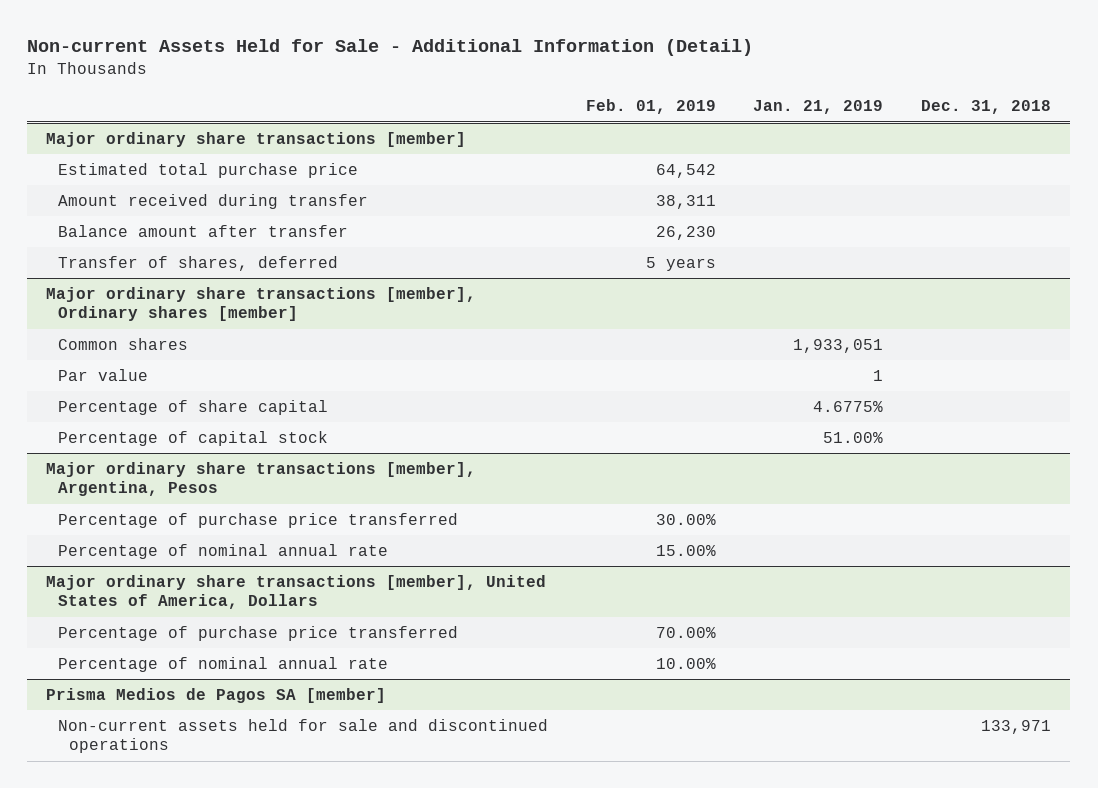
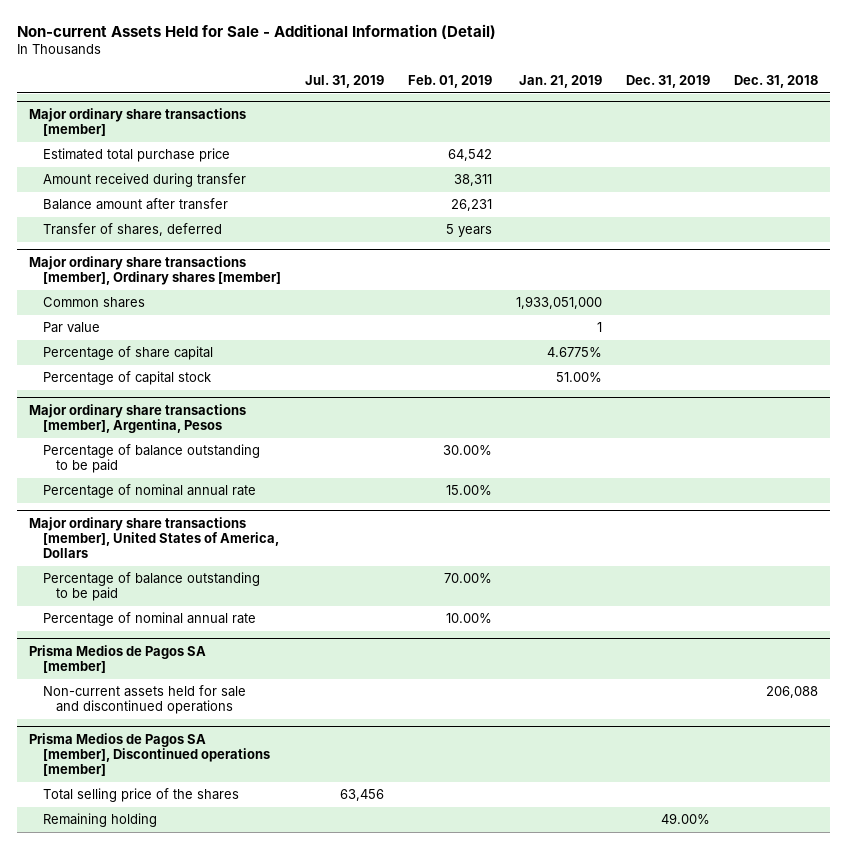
none -> [304,74,384,88] Jul. 31, 2019
none -> [626,74,711,88] Dec. 31, 2019
[655,226,716,241] 26,230 -> [450,199,492,212] 26,231
[793,339,884,354] 1,933,051 -> [515,296,602,310] 1,933,051,000
[57,513,458,529] Percentage of purchase price transferred -> [42,444,260,474] Percentage of balance outstanding to be paid
[57,626,458,642] Percentage of purchase price transferred -> [42,572,260,602] Percentage of balance outstanding to be paid
[981,720,1052,735] 133,971 -> [766,686,819,699] 206,088
none -> [29,732,270,776] Prisma Medios de Pagos SA [member], Discontinued operations [member]
none -> [42,788,239,803] Total selling price of the shares
none -> [42,813,157,828] Remaining holding

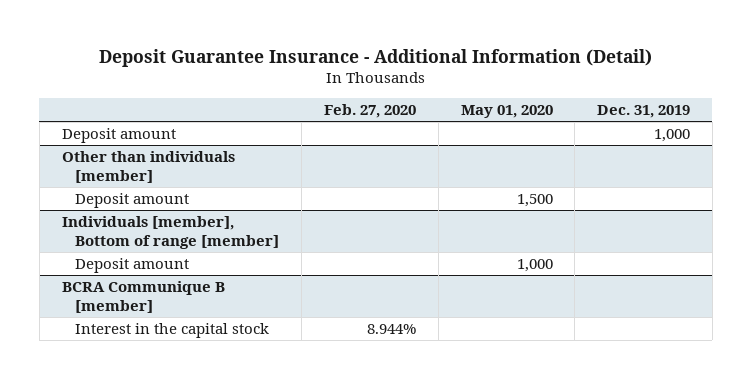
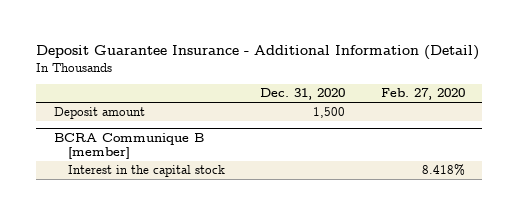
[460,105,553,119] May 01, 2020 -> none
[597,105,691,119] Dec. 31, 2019 -> none
none -> [260,88,346,101] Dec. 31, 2020
[61,150,235,183] Other than individuals [member] -> none
[75,192,190,208] Deposit amount -> none
[61,215,280,249] Individuals [member], Bottom of range [member] -> none
[75,257,190,273] Deposit amount -> none
[366,323,416,334] 8.944% -> [421,164,465,177] 8.418%

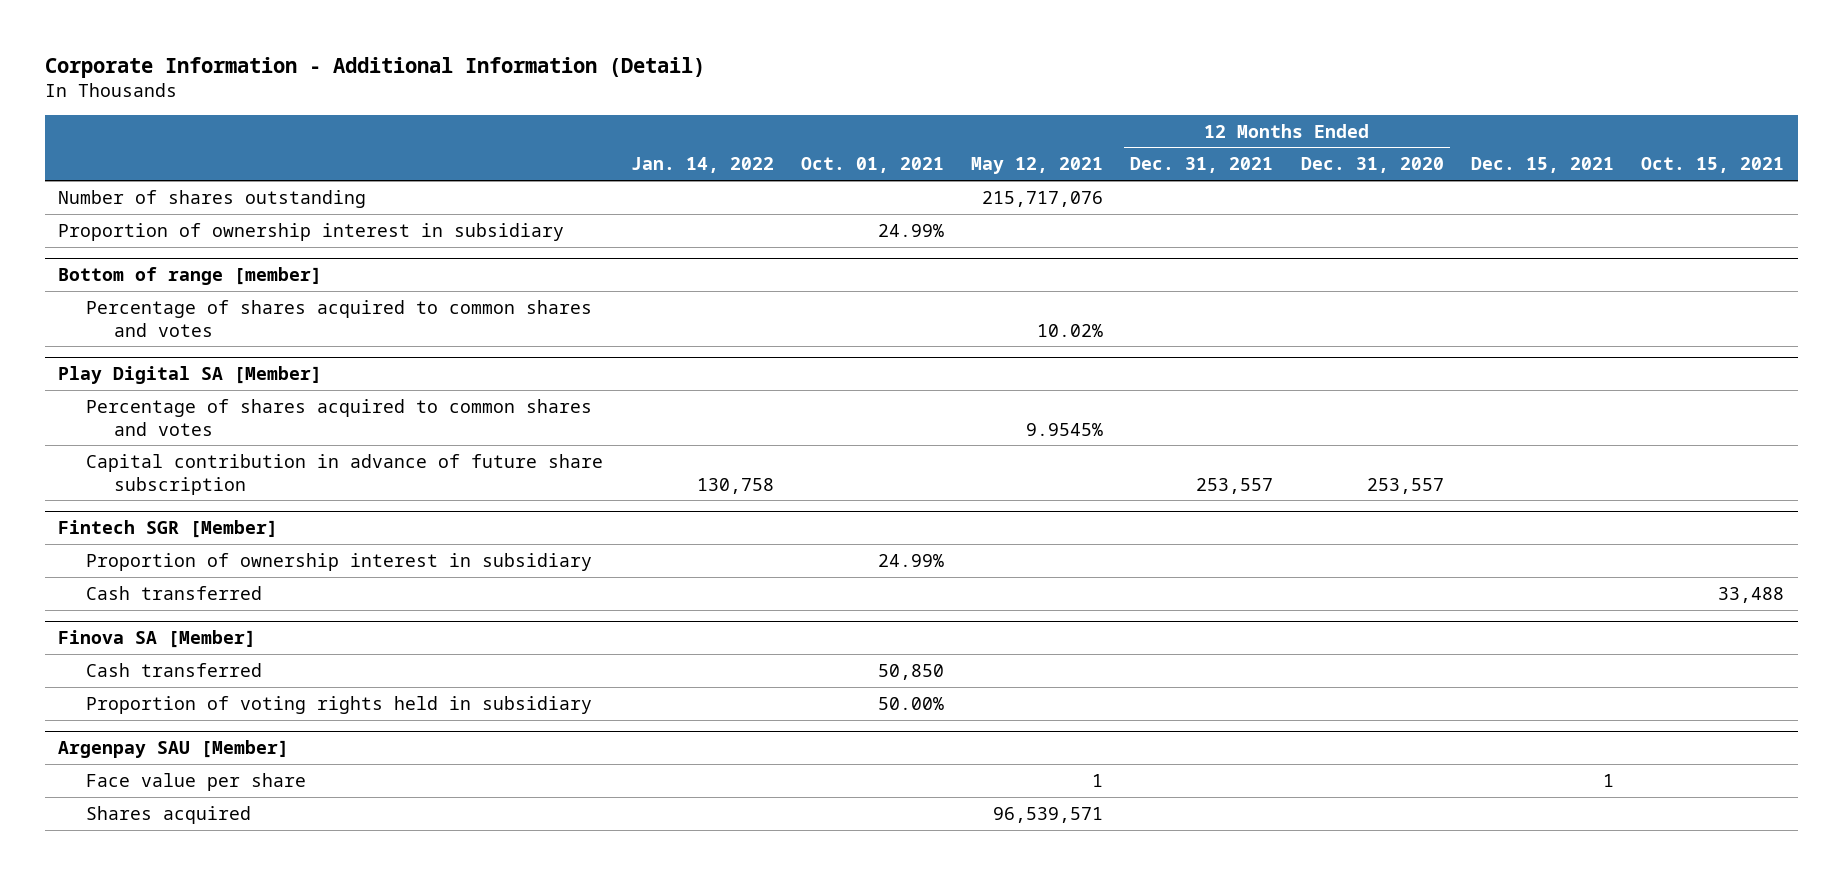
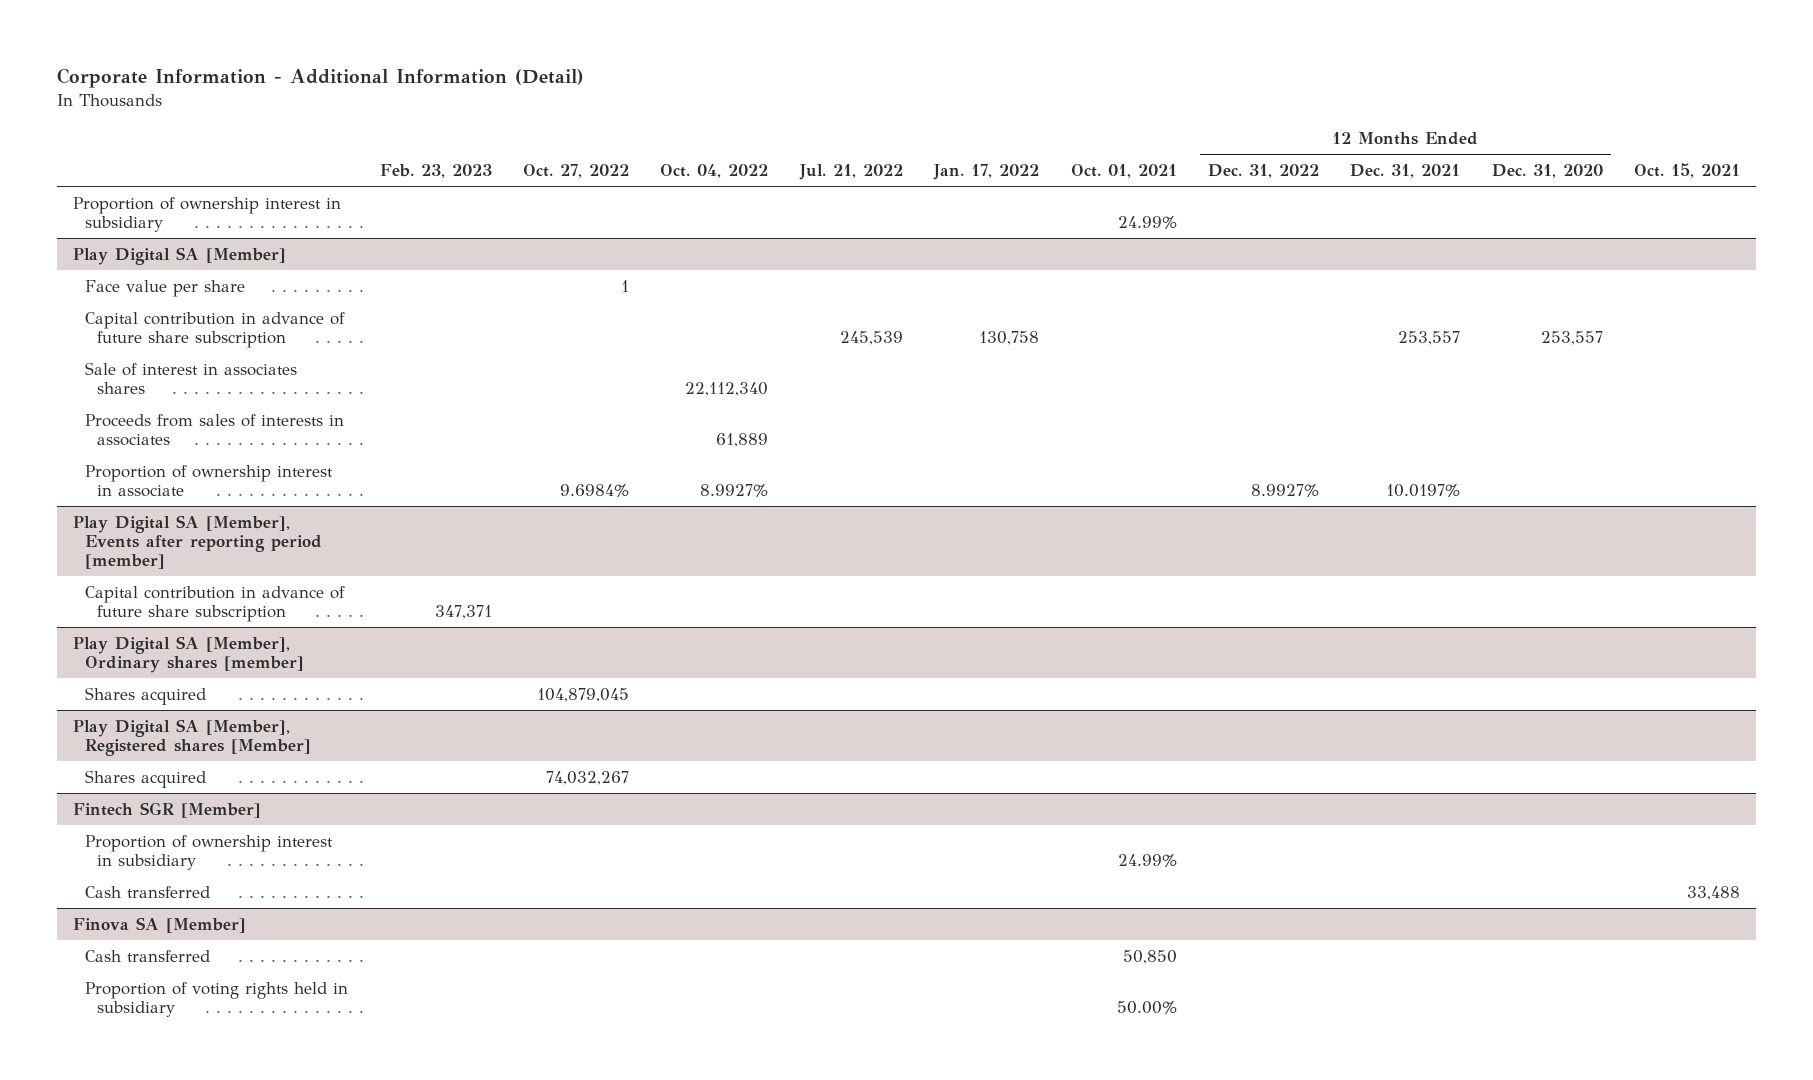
[630,157,774,174] Jan. 14, 2022 -> none
[971,157,1104,175] May 12, 2021 -> none
[1470,157,1614,174] Dec. 15, 2021 -> none
none -> [379,164,492,179] Feb. 23, 2023
none -> [523,164,630,179] Oct. 27, 2022
none -> [660,164,769,179] Oct. 04, 2022
none -> [798,164,903,181] Jul. 21, 2022
none -> [933,164,1040,181] Jan. 17, 2022
none -> [1208,164,1320,179] Dec. 31, 2022
[58,189,367,208] Number of shares outstanding -> none
[58,267,323,286] Bottom of range [member] -> none
[86,299,593,337] Percentage of shares acquired to common shares and votes -> none
[86,398,593,436] Percentage of shares acquired to common shares and votes -> none
none -> [85,279,246,297] Face value per share
none -> [85,361,298,394] Sale of interest in associates shares
none -> [85,413,345,446] Proceeds from sales of interests in associates
none -> [85,464,334,497] Proportion of ownership interest in associate
none -> [73,514,323,570] Play Digital SA [Member], Events after reporting period [member]
none -> [85,585,346,622] Capital contribution in advance of future share subscription
none -> [73,635,305,673] Play Digital SA [Member], Ordinary shares [member]
none -> [85,686,207,705] Shares acquired
none -> [73,718,312,756] Play Digital SA [Member], Registered shares [Member]
none -> [85,769,207,788] Shares acquired
[58,740,290,759] Argenpay SAU [Member] -> none
[86,772,307,791] Face value per share -> none
[86,805,252,824] Shares acquired -> none

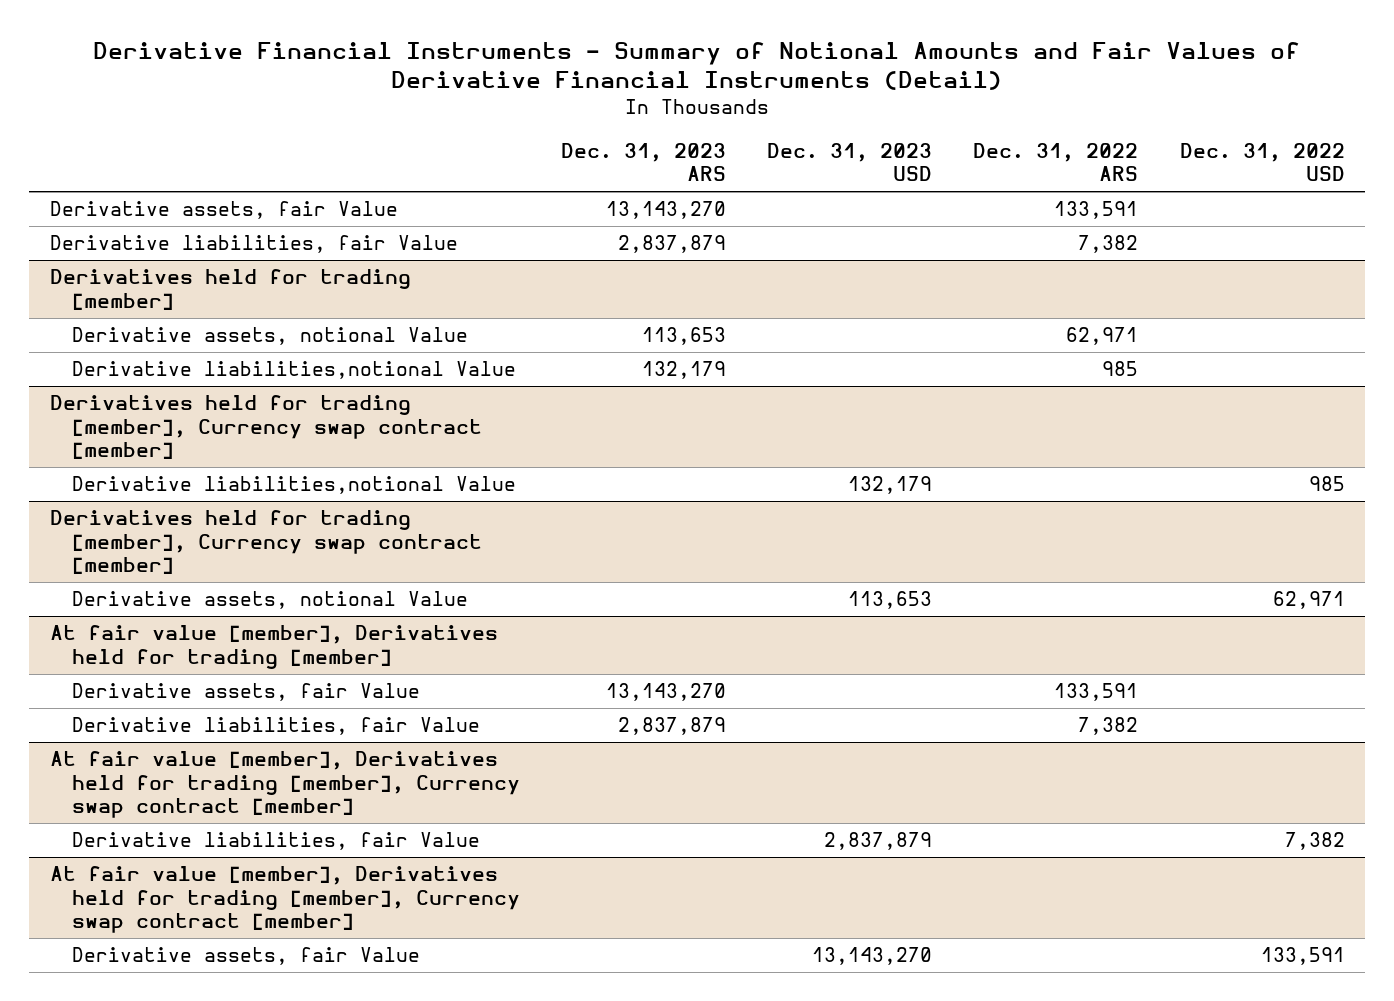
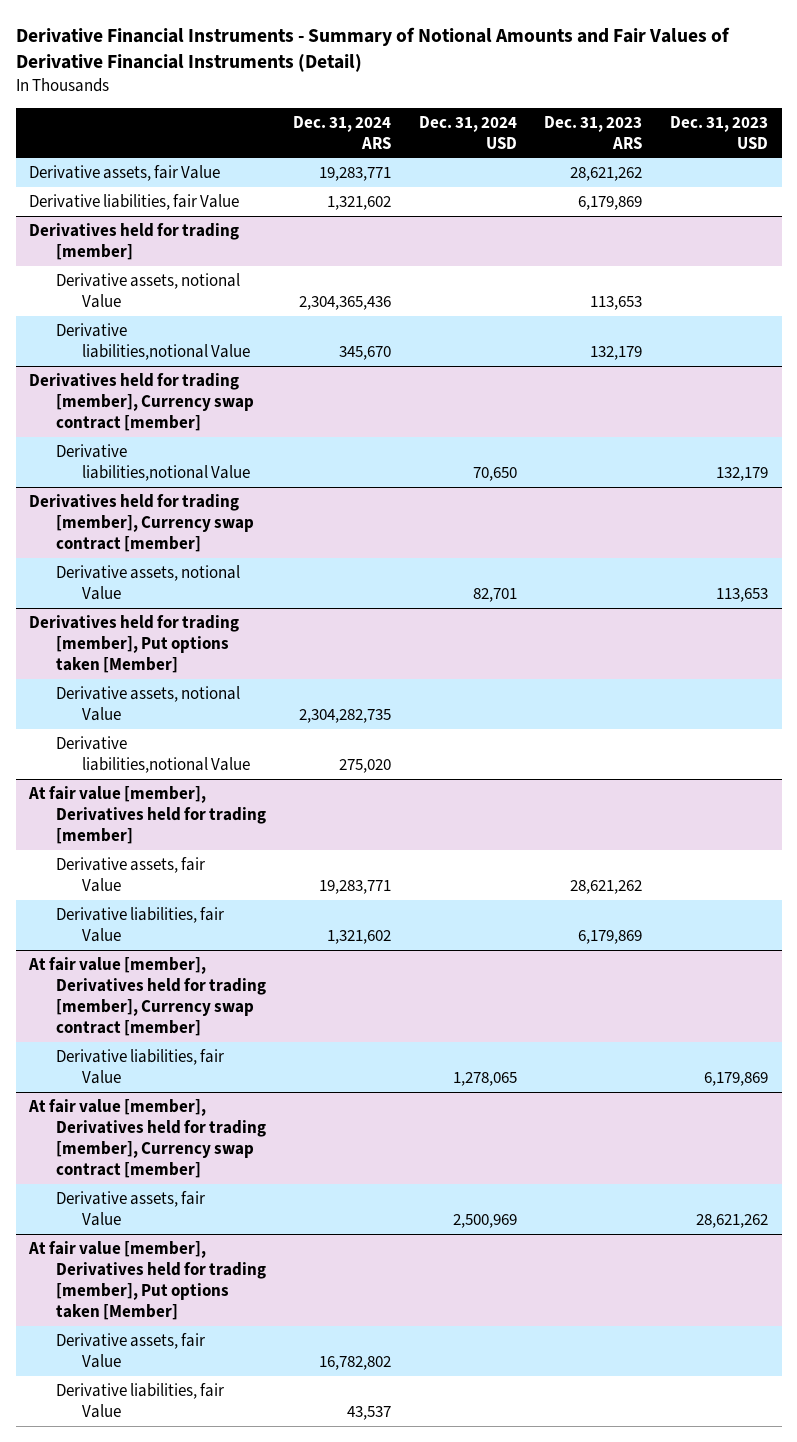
[973,142,1139,182] Dec. 31, 2022 ARS -> none
[1179,142,1345,182] Dec. 31, 2022 USD -> none
none -> [293,115,392,149] Dec. 31, 2024 ARS
none -> [418,115,517,149] Dec. 31, 2024 USD
[605,201,726,220] 13,143,270 -> [570,166,643,181] 28,621,262
[617,235,726,254] 2,837,879 -> [578,195,643,210] 6,179,869
none -> [29,614,240,674] Derivatives held for trading [member], Put options taken [Member]
none -> [55,685,240,722] Derivative assets, notional Value
none -> [55,735,250,774] Derivative liabilities,notional Value
[605,683,726,702] 13,143,270 -> [570,880,643,895] 28,621,262
[617,717,726,736] 2,837,879 -> [578,930,643,945] 6,179,869
[824,832,933,851] 2,837,879 -> [703,1072,768,1087] 6,179,869
[812,947,933,966] 13,143,270 -> [695,1214,768,1229] 28,621,262
none -> [28,1240,266,1321] At fair value [member], Derivatives held for trading [member], Put options taken [Member]
none -> [55,1332,205,1369] Derivative assets, fair Value
none -> [55,1382,224,1419] Derivative liabilities, fair Value

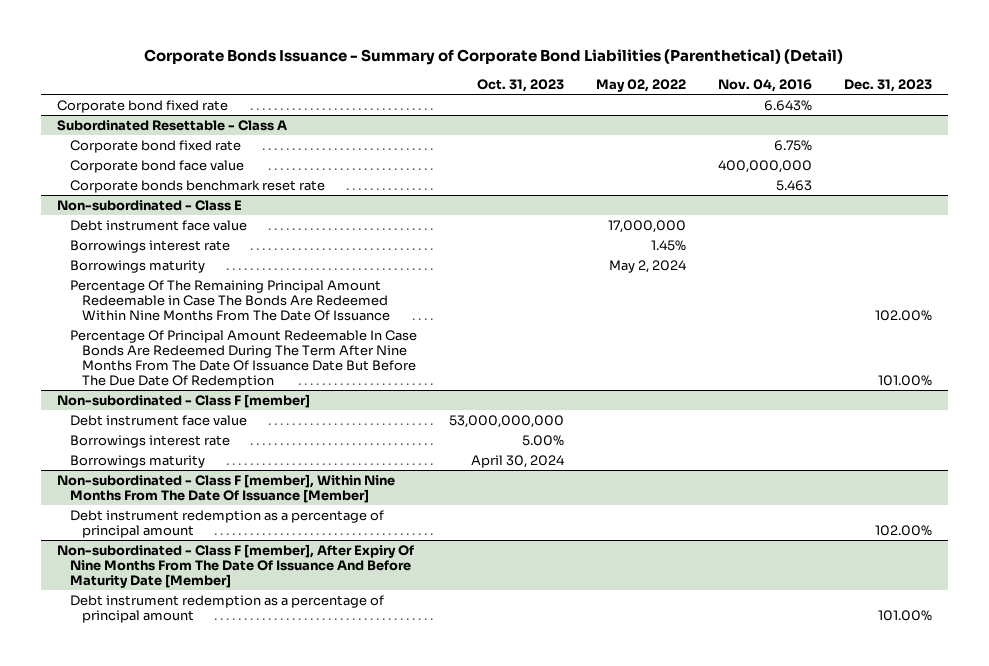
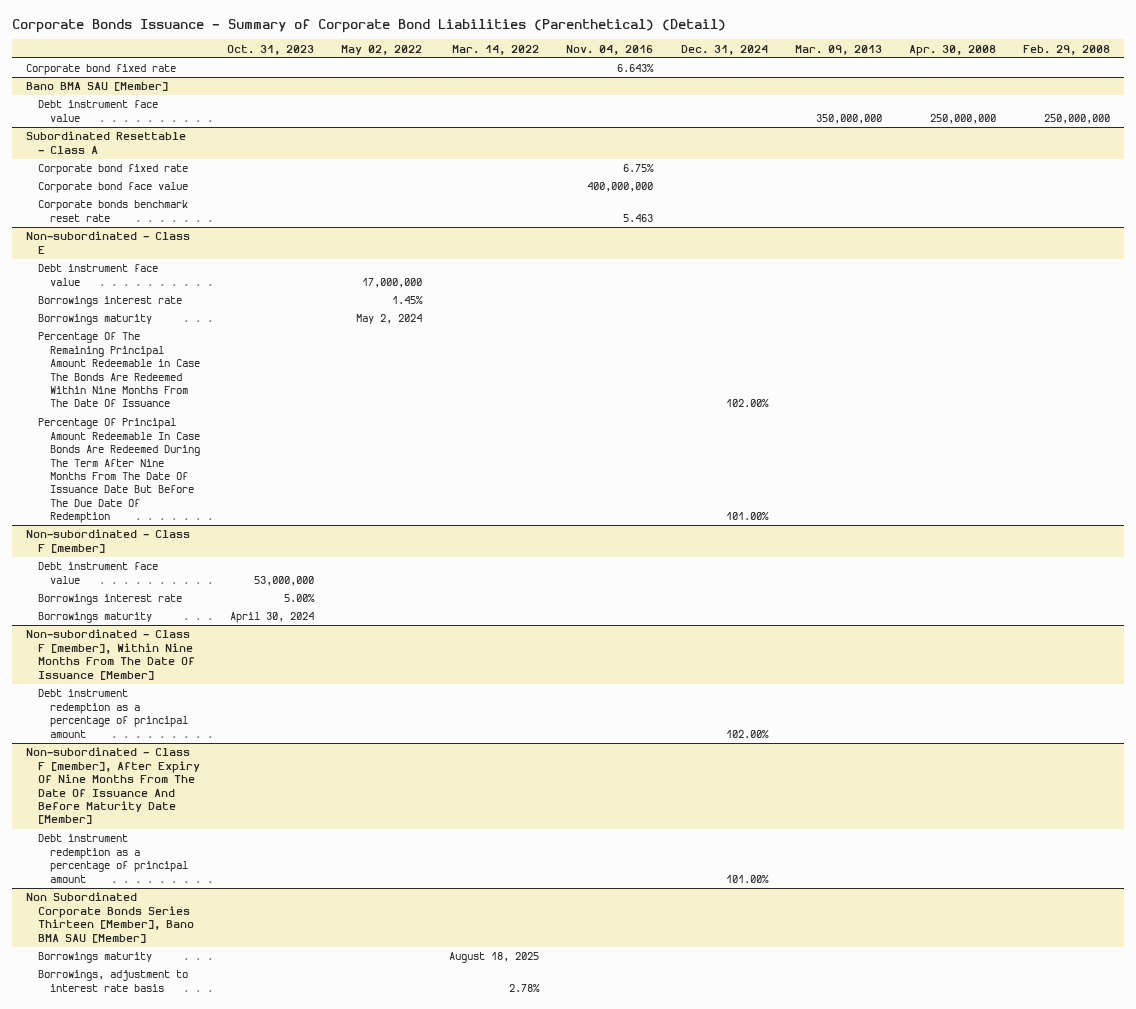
[843,79,932,93] Dec. 31, 2023 -> none
none -> [452,44,540,55] Mar. 14, 2022
none -> [680,44,768,55] Dec. 31, 2024
none -> [794,44,882,55] Mar. 09, 2013
none -> [909,44,997,56] Apr. 30, 2008
none -> [1023,44,1111,55] Feb. 29, 2008
none -> [25,82,168,92] Bano BMA SAU [Member]
none -> [37,100,158,122] Debt instrument face value
[448,414,564,428] 53,000,000,000 -> [253,575,314,586] 53,000,000
none -> [25,892,194,943] Non Subordinated Corporate Bonds Series Thirteen [Member], Bano BMA SAU [Member]
none -> [37,952,152,964] Borrowings maturity
none -> [37,970,188,992] Borrowings, adjustment to interest rate basis

